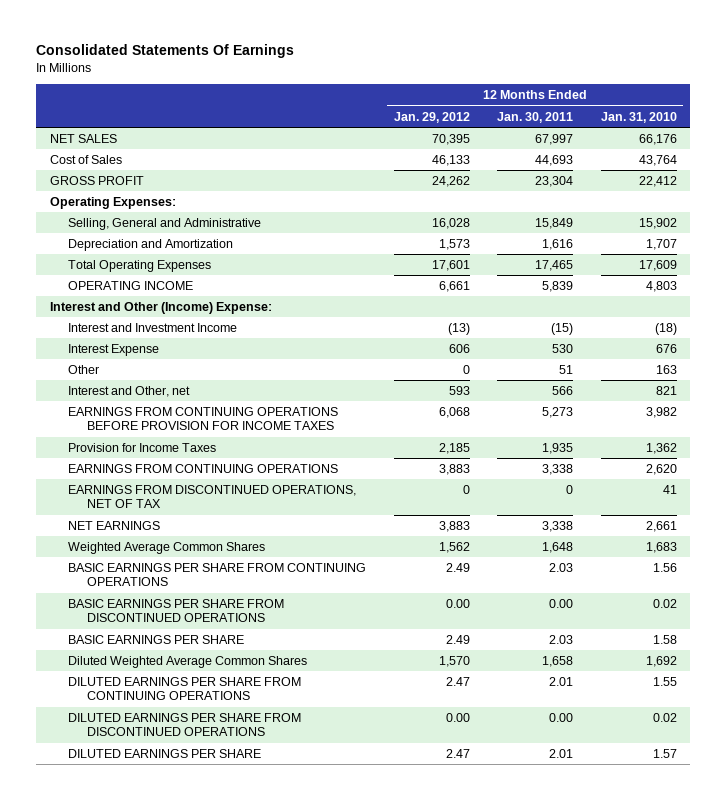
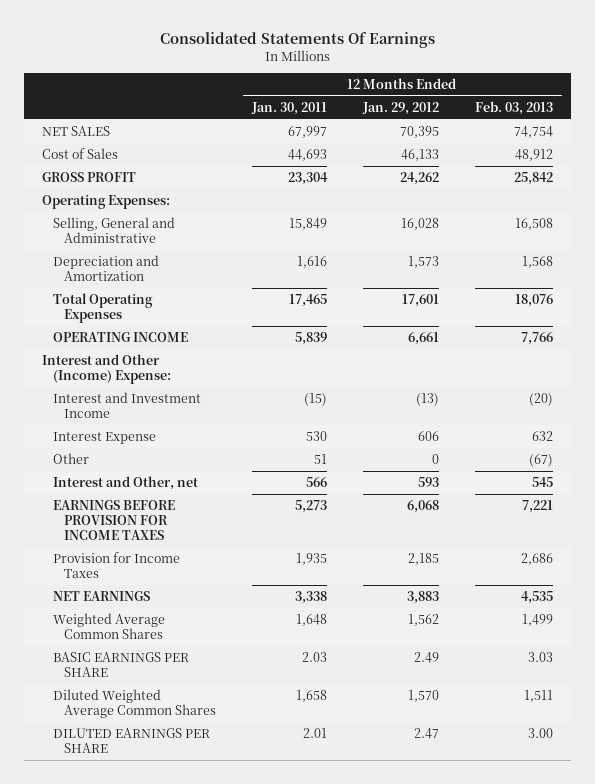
[600,111,677,123] Jan. 31, 2010 -> none
none -> [474,100,553,115] Feb. 03, 2013
[68,406,339,431] EARNINGS FROM CONTINUING OPERATIONS BEFORE PROVISION FOR INCOME TAXES -> [52,499,175,541] EARNINGS BEFORE PROVISION FOR INCOME TAXES
[68,463,339,473] EARNINGS FROM CONTINUING OPERATIONS -> none
[68,484,357,509] EARNINGS FROM DISCONTINUED OPERATIONS, NET OF TAX -> none
[68,562,367,587] BASIC EARNINGS PER SHARE FROM CONTINUING OPERATIONS -> none
[68,598,285,623] BASIC EARNINGS PER SHARE FROM DISCONTINUED OPERATIONS -> none
[68,676,302,701] DILUTED EARNINGS PER SHARE FROM CONTINUING OPERATIONS -> none
[68,712,302,737] DILUTED EARNINGS PER SHARE FROM DISCONTINUED OPERATIONS -> none

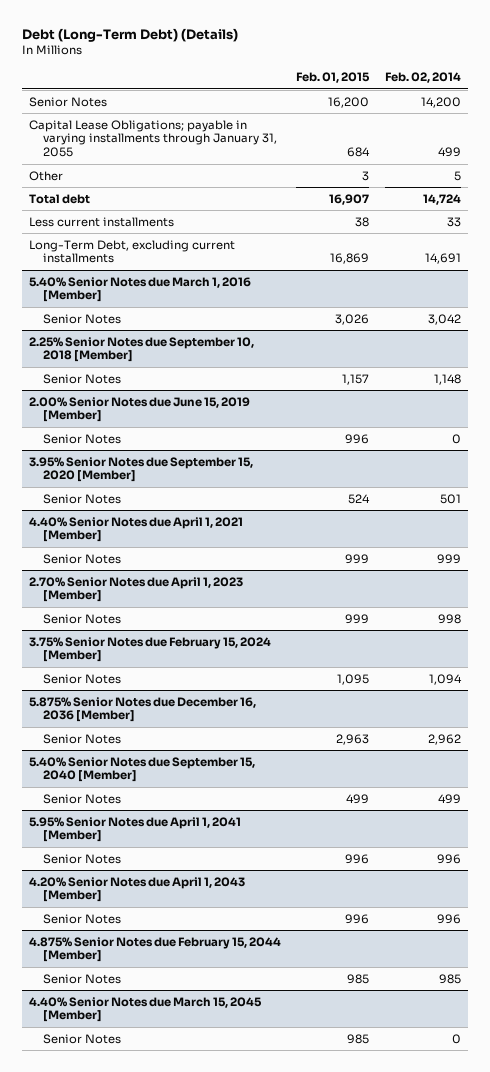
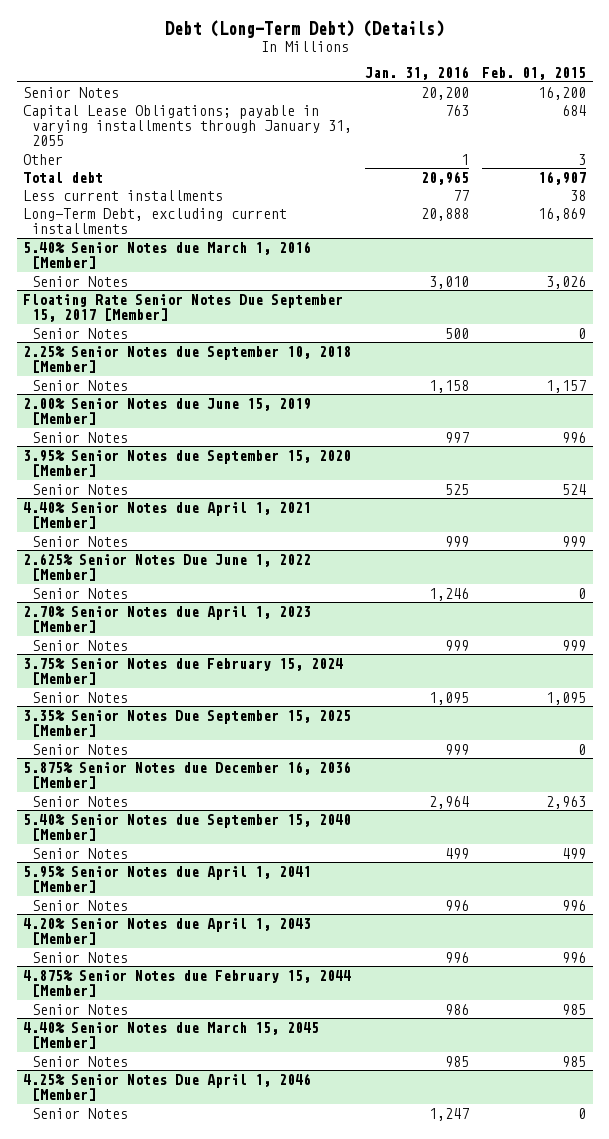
[384,72,461,84] Feb. 02, 2014 -> none
none -> [365,66,470,81] Jan. 31, 2016
none -> [23,293,344,323] Floating Rate Senior Notes Due September 15, 2017 [Member]
none -> [31,327,128,339] Senior Notes
none -> [23,552,312,582] 2.625% Senior Notes Due June 1, 2022 [Member]
none -> [31,587,128,599] Senior Notes
none -> [23,709,352,738] 3.35% Senior Notes Due September 15, 2025 [Member]
none -> [31,743,128,755] Senior Notes
none -> [23,1072,312,1102] 4.25% Senior Notes Due April 1, 2046 [Member]
none -> [31,1107,128,1119] Senior Notes

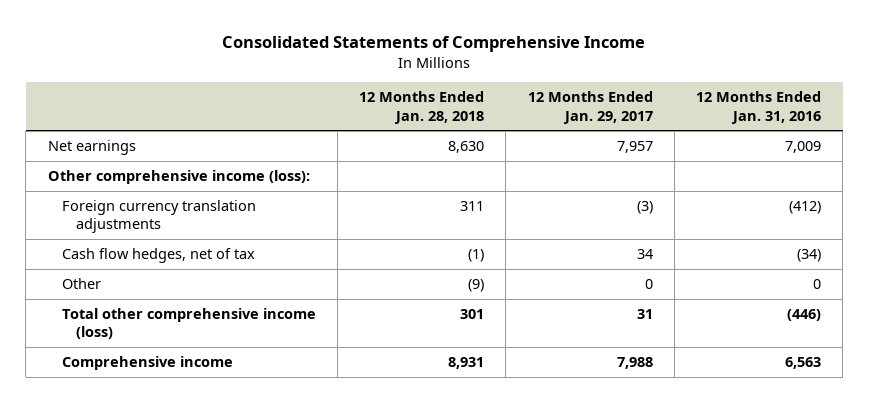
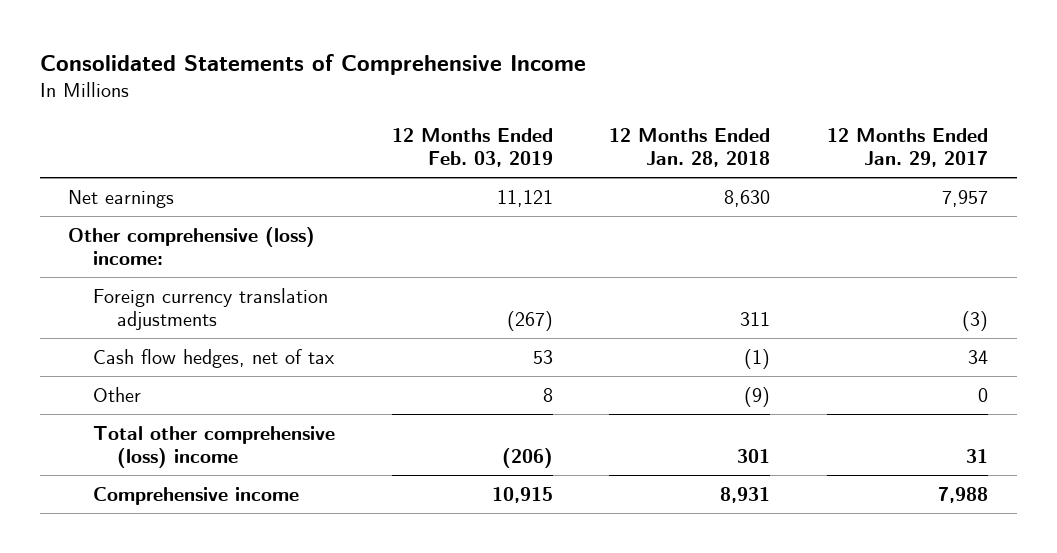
[696,91,822,124] 12 Months Ended Jan. 31, 2016 -> none
none -> [391,128,553,168] 12 Months Ended Feb. 03, 2019
[47,170,310,185] Other comprehensive income (loss): -> [68,226,316,265] Other comprehensive (loss) income:
[61,308,316,340] Total other comprehensive income (loss) -> [92,425,335,468] Total other comprehensive (loss) income

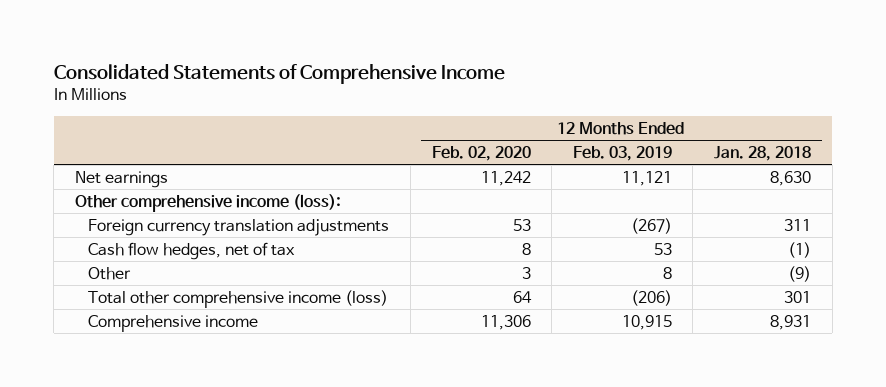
[827,128,989,168] 12 Months Ended Jan. 29, 2017 -> none
none -> [431,146,531,162] Feb. 02, 2020
[68,226,316,265] Other comprehensive (loss) income: -> [75,193,342,212] Other comprehensive income (loss):
[92,425,335,468] Total other comprehensive (loss) income -> [88,289,389,308] Total other comprehensive income (loss)

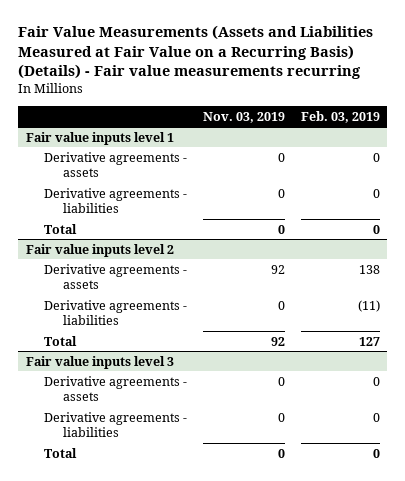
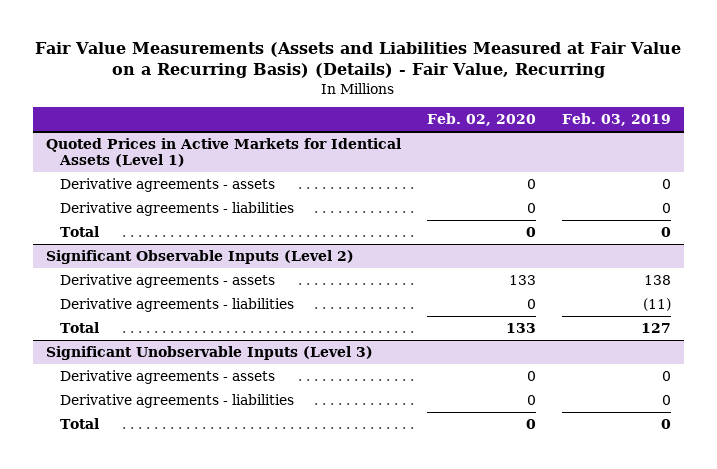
[17,25,373,80] Fair Value Measurements (Assets and Liabilities Measured at Fair Value on a Recurring Basis) (Details) - Fair value measurements recurring -> [35,41,682,79] Fair Value Measurements (Assets and Liabilities Measured at Fair Value on a Recurring Basis) (Details) - Fair Value, Recurring
[203,111,286,123] Nov. 03, 2019 -> none
none -> [426,113,536,127] Feb. 02, 2020
[25,131,174,145] Fair value inputs level 1 -> [45,138,401,168] Quoted Prices in Active Markets for Identical Assets (Level 1)
[25,243,174,257] Fair value inputs level 2 -> [45,250,354,265] Significant Observable Inputs (Level 2)
[25,355,174,369] Fair value inputs level 3 -> [45,346,373,361] Significant Unobservable Inputs (Level 3)

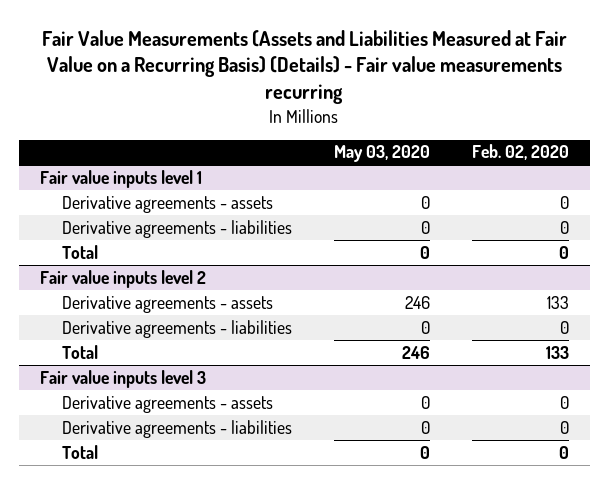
[35,41,682,79] Fair Value Measurements (Assets and Liabilities Measured at Fair Value on a Recurring Basis) (Details) - Fair Value, Recurring -> [42,29,568,105] Fair Value Measurements (Assets and Liabilities Measured at Fair Value on a Recurring Basis) (Details) - Fair value measurements recurring
[561,113,671,127] Feb. 03, 2019 -> none
none -> [333,145,430,163] May 03, 2020
[45,138,401,168] Quoted Prices in Active Markets for Identical Assets (Level 1) -> [39,169,202,188] Fair value inputs level 1
[45,250,354,265] Significant Observable Inputs (Level 2) -> [39,269,206,288] Fair value inputs level 2
[45,346,373,361] Significant Unobservable Inputs (Level 3) -> [39,369,206,388] Fair value inputs level 3

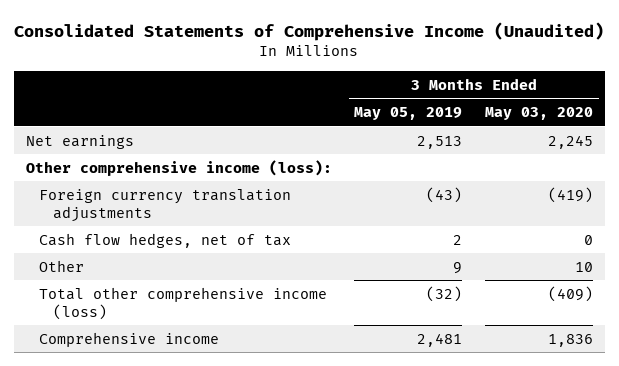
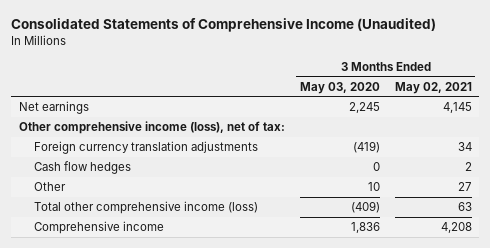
[354,107,463,121] May 05, 2019 -> none
none -> [394,81,472,94] May 02, 2021
[25,159,332,176] Other comprehensive income (loss): -> [18,121,285,135] Other comprehensive income (loss), net of tax:
[39,232,292,248] Cash flow hedges, net of tax -> [33,161,131,175] Cash flow hedges

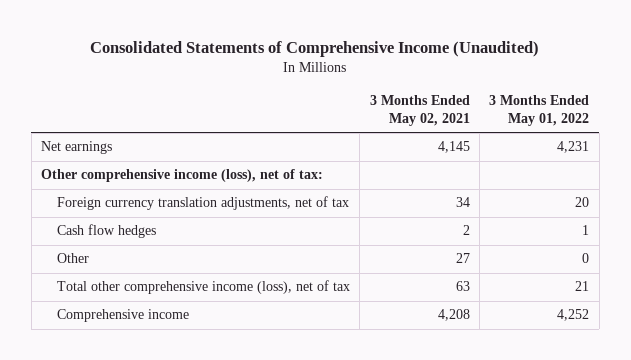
[299,81,380,94] May 03, 2020 -> none
none -> [489,94,590,127] 3 Months Ended May 01, 2022
[33,141,258,155] Foreign currency translation adjustments -> [56,196,349,211] Foreign currency translation adjustments, net of tax
[33,201,258,215] Total other comprehensive income (loss) -> [56,280,350,295] Total other comprehensive income (loss), net of tax

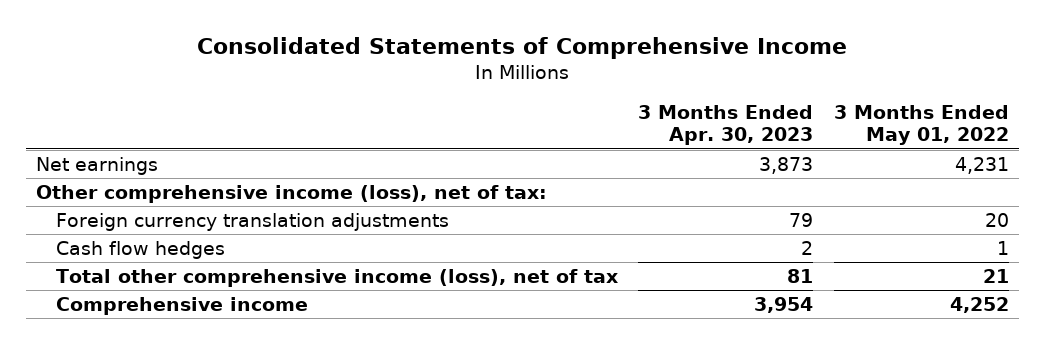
[90,41,540,58] Consolidated Statements of Comprehensive Income (Unaudited) -> [197,37,848,60] Consolidated Statements of Comprehensive Income
[369,94,470,127] 3 Months Ended May 02, 2021 -> none
none -> [638,104,814,146] 3 Months Ended Apr. 30, 2023
[56,196,349,211] Foreign currency translation adjustments, net of tax -> [56,212,450,231] Foreign currency translation adjustments
[56,253,89,264] Other -> none

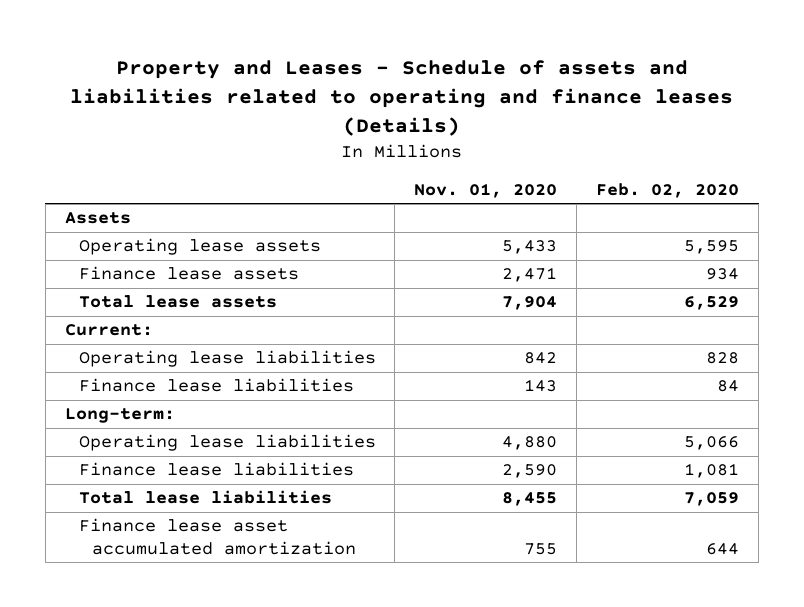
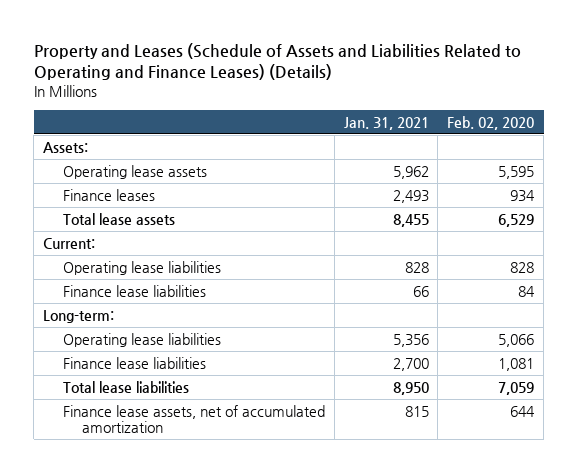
[70,60,734,136] Property and Leases - Schedule of assets and liabilities related to operating and finance leases (Details) -> [33,42,521,81] Property and Leases (Schedule of Assets and Liabilities Related to Operating and Finance Leases) (Details)
[414,182,558,198] Nov. 01, 2020 -> none
none -> [343,116,429,130] Jan. 31, 2021
[64,212,131,225] Assets -> [43,141,89,153] Assets:
[78,266,299,281] Finance lease assets -> [62,188,155,201] Finance leases
[78,518,357,555] Finance lease asset accumulated amortization -> [62,404,325,434] Finance lease assets, net of accumulated amortization

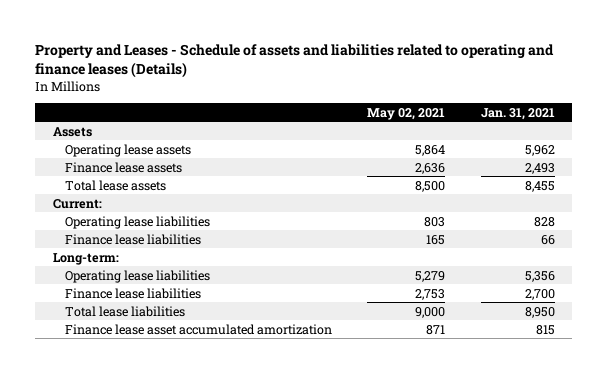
[33,42,521,81] Property and Leases (Schedule of Assets and Liabilities Related to Operating and Finance Leases) (Details) -> [35,43,555,78] Property and Leases - Schedule of assets and liabilities related to operating and finance leases (Details)
[447,115,535,130] Feb. 02, 2020 -> none
none -> [367,107,446,120] May 02, 2021
[43,141,89,153] Assets: -> [52,126,92,137] Assets
[62,188,155,201] Finance leases -> [65,161,183,173] Finance lease assets
[62,404,325,434] Finance lease assets, net of accumulated amortization -> [65,323,333,335] Finance lease asset accumulated amortization

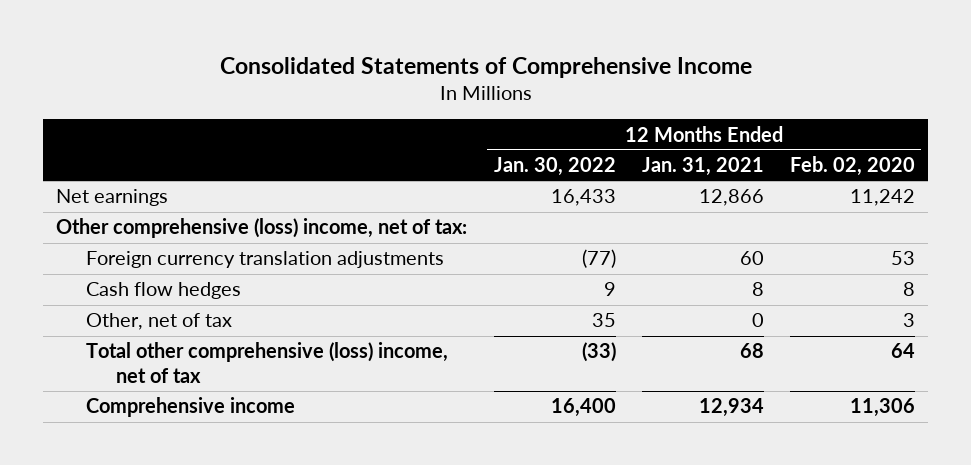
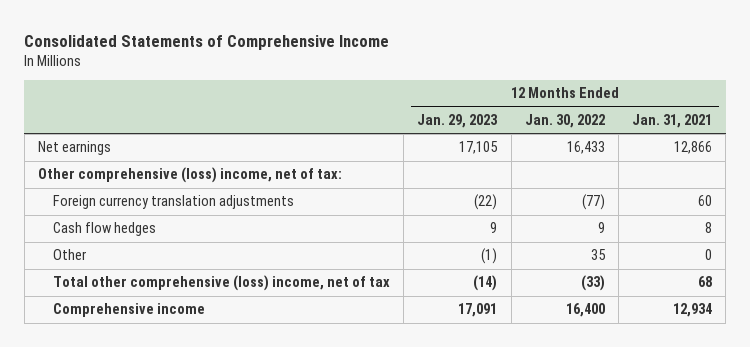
[789,156,915,177] Feb. 02, 2020 -> none
none -> [417,114,499,129] Jan. 29, 2023
[86,313,233,331] Other, net of tax -> [53,249,87,261] Other

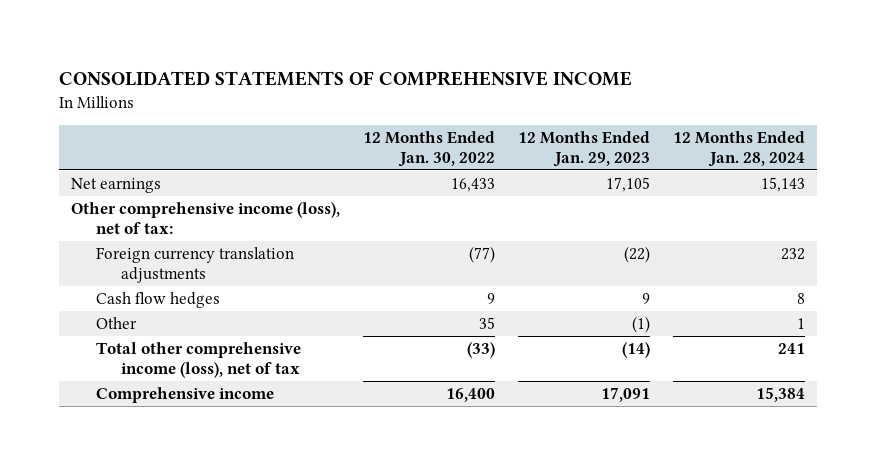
[24,34,390,50] Consolidated Statements of Comprehensive Income -> [59,71,633,87] CONSOLIDATED STATEMENTS OF COMPREHENSIVE INCOME
[632,114,713,129] Jan. 31, 2021 -> none
none -> [672,131,805,167] 12 Months Ended Jan. 28, 2024
[38,167,343,184] Other comprehensive (loss) income, net of tax: -> [70,201,340,234] Other comprehensive income (loss), net of tax:
[53,275,391,292] Total other comprehensive (loss) income, net of tax -> [95,341,301,378] Total other comprehensive income (loss), net of tax

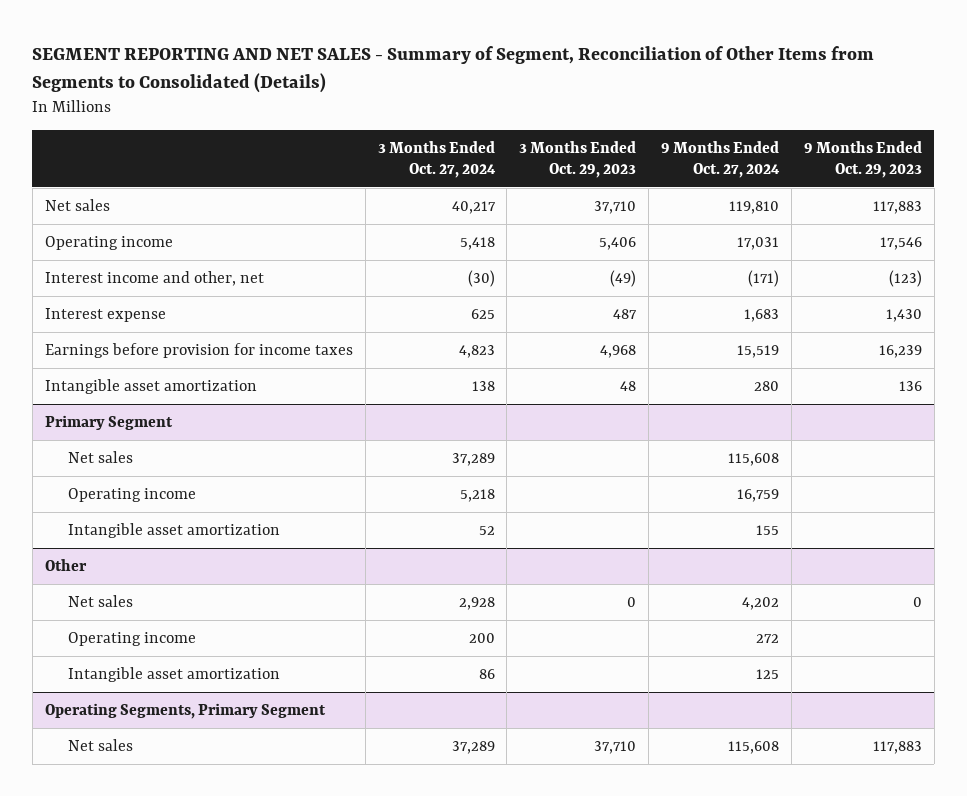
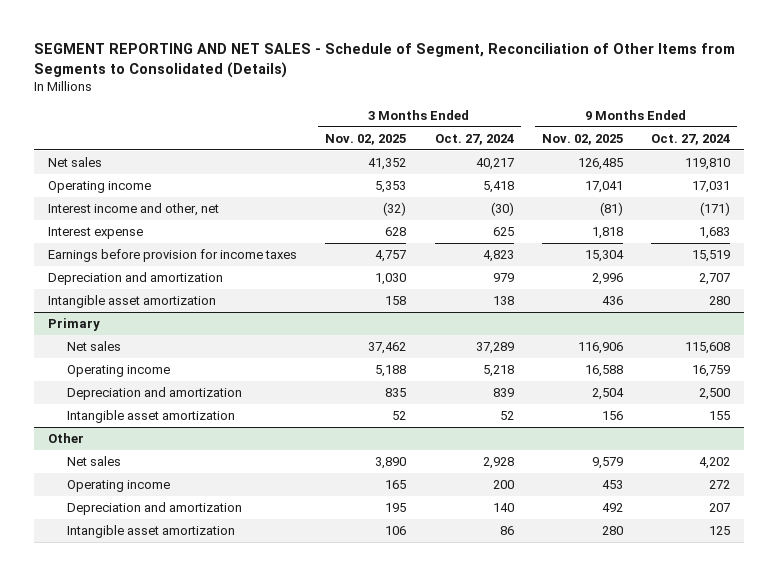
[32,46,875,93] SEGMENT REPORTING AND NET SALES - Summary of Segment, Reconciliation of Other Items from Segments to Consolidated (Details) -> [33,42,735,78] SEGMENT REPORTING AND NET SALES - Schedule of Segment, Reconciliation of Other Items from Segments to Consolidated (Details)
[519,140,637,179] 3 Months Ended Oct. 29, 2023 -> none
[803,140,922,179] 9 Months Ended Oct. 29, 2023 -> none
none -> [325,133,407,145] Nov. 02, 2025
none -> [541,133,623,145] Nov. 02, 2025
none -> [48,272,224,286] Depreciation and amortization
[44,414,173,430] Primary Segment -> [48,318,101,332] Primary
none -> [66,387,242,401] Depreciation and amortization
none -> [66,502,242,516] Depreciation and amortization
[44,702,326,719] Operating Segments, Primary Segment -> none
[68,738,134,751] Net sales -> none

